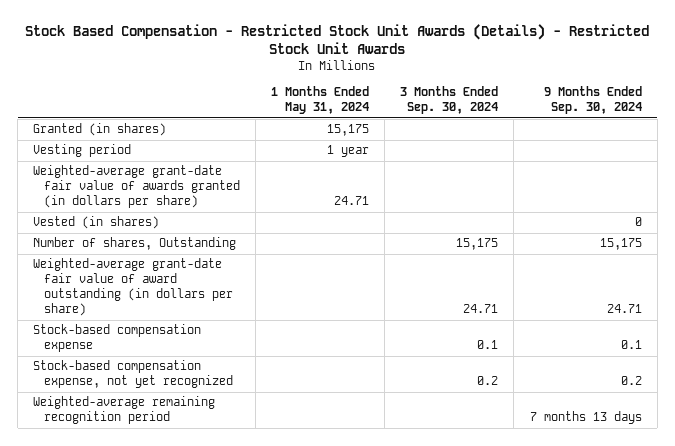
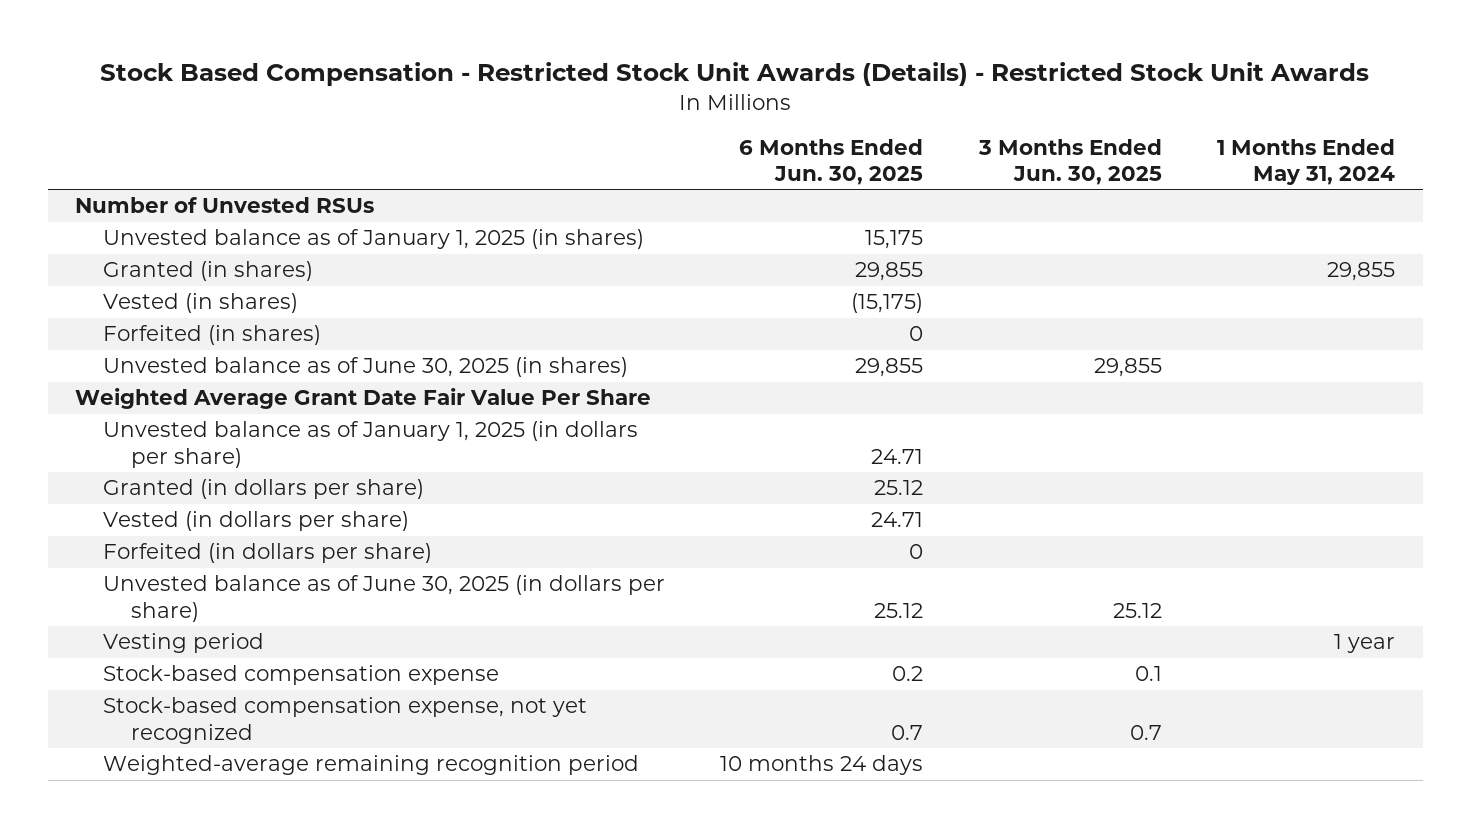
[400,86,499,115] 3 Months Ended Sep. 30, 2024 -> none
[543,86,642,115] 9 Months Ended Sep. 30, 2024 -> none
none -> [739,138,924,185] 6 Months Ended Jun. 30, 2025
none -> [977,138,1162,185] 3 Months Ended Jun. 30, 2025
[33,165,240,209] Weighted-average grant-date fair value of awards granted (in dollars per share) -> none
none -> [75,197,375,214] Number of Unvested RSUs
none -> [103,229,645,250] Unvested balance as of January 1, 2025 (in shares)
[326,124,369,137] 15,175 -> [1327,262,1396,282] 29,855
none -> [103,325,322,346] Forfeited (in shares)
[33,237,237,251] Number of shares, Outstanding -> [103,357,629,378] Unvested balance as of June 30, 2025 (in shares)
none -> [75,388,652,410] Weighted Average Grant Date Fair Value Per Share
[33,258,233,317] Weighted-average grant-date fair value of award outstanding (in dollars per share) -> [103,421,639,468] Unvested balance as of January 1, 2025 (in dollars per share)
none -> [103,479,425,500] Granted (in dollars per share)
none -> [103,511,410,532] Vested (in dollars per share)
none -> [103,543,433,564] Forfeited (in dollars per share)
none -> [103,575,666,622] Unvested balance as of June 30, 2025 (in dollars per share)
[33,144,132,158] Vesting period -> [103,633,265,654] Vesting period

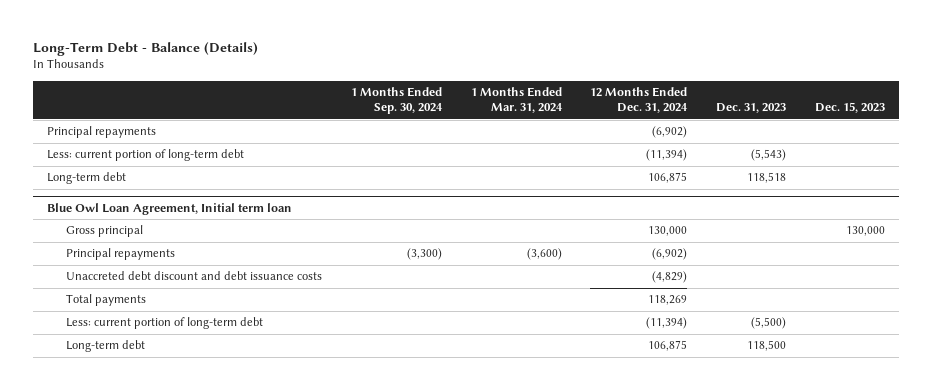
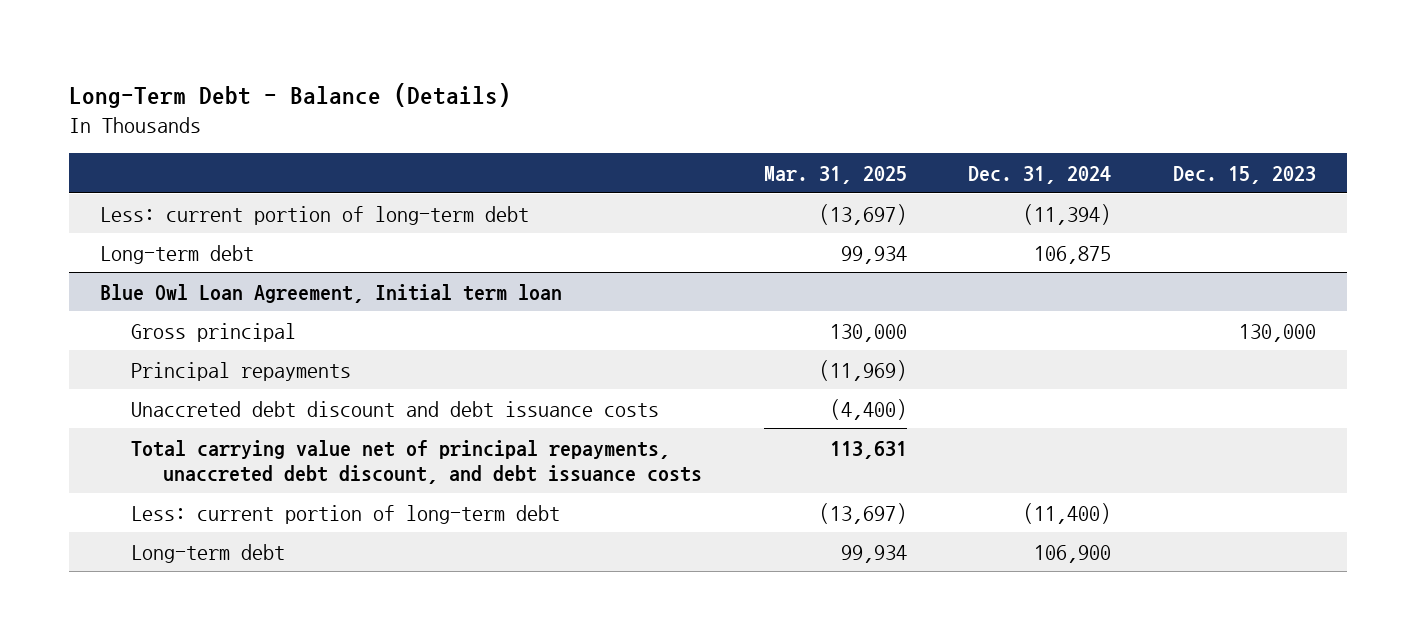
[350,87,443,115] 1 Months Ended Sep. 30, 2024 -> none
[470,87,563,114] 1 Months Ended Mar. 31, 2024 -> none
[590,87,689,114] 12 Months Ended Dec. 31, 2024 -> none
[715,103,786,114] Dec. 31, 2023 -> none
none -> [763,166,907,185] Mar. 31, 2025
none -> [968,166,1112,185] Dec. 31, 2024
[46,126,156,139] Principal repayments -> none
[66,294,147,307] Total payments -> [131,439,702,485] Total carrying value net of principal repayments, unaccreted debt discount, and debt issuance costs

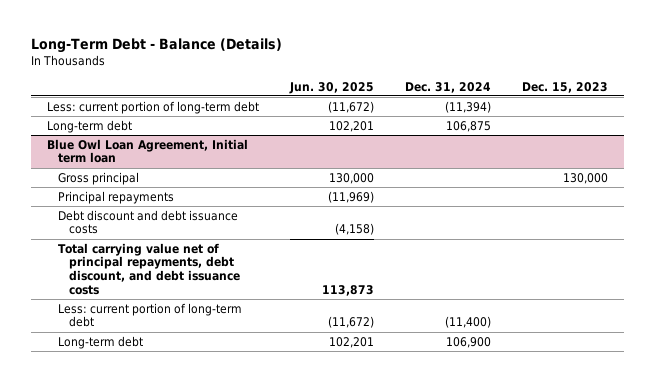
[763,166,907,185] Mar. 31, 2025 -> none
none -> [289,81,375,94] Jun. 30, 2025
[131,400,660,417] Unaccreted debt discount and debt issuance costs -> [58,209,239,235] Debt discount and debt issuance costs
[131,439,702,485] Total carrying value net of principal repayments, unaccreted debt discount, and debt issuance costs -> [58,242,241,296] Total carrying value net of principal repayments, debt discount, and debt issuance costs

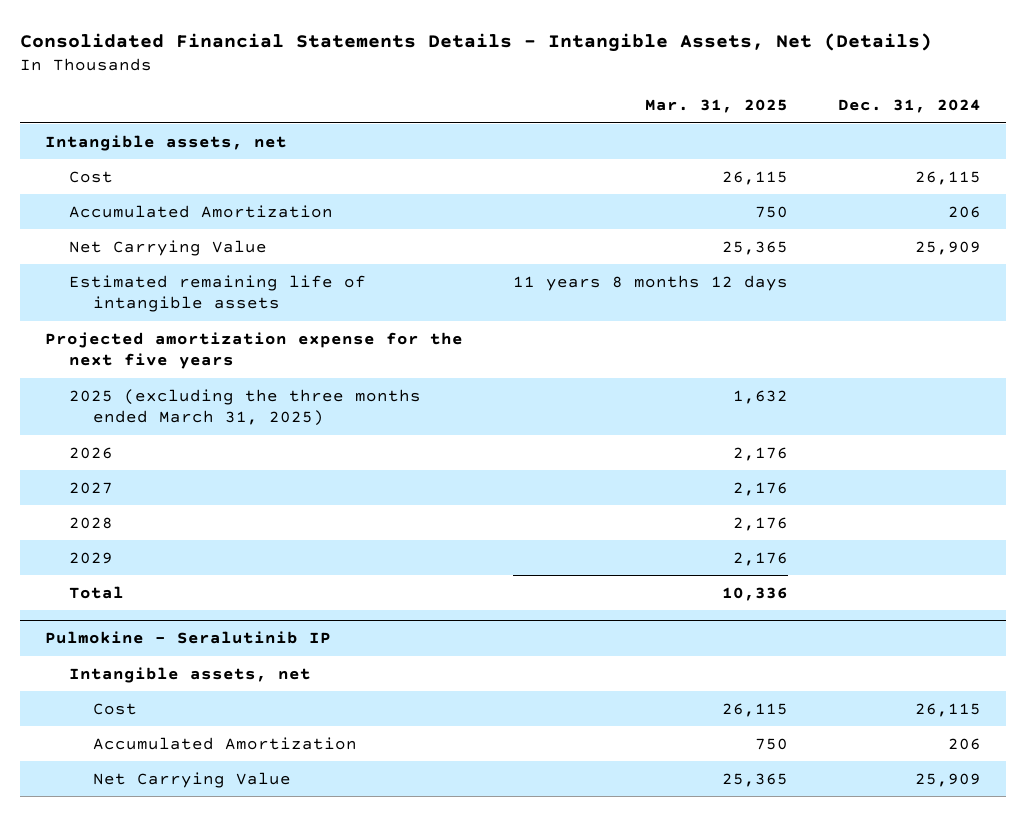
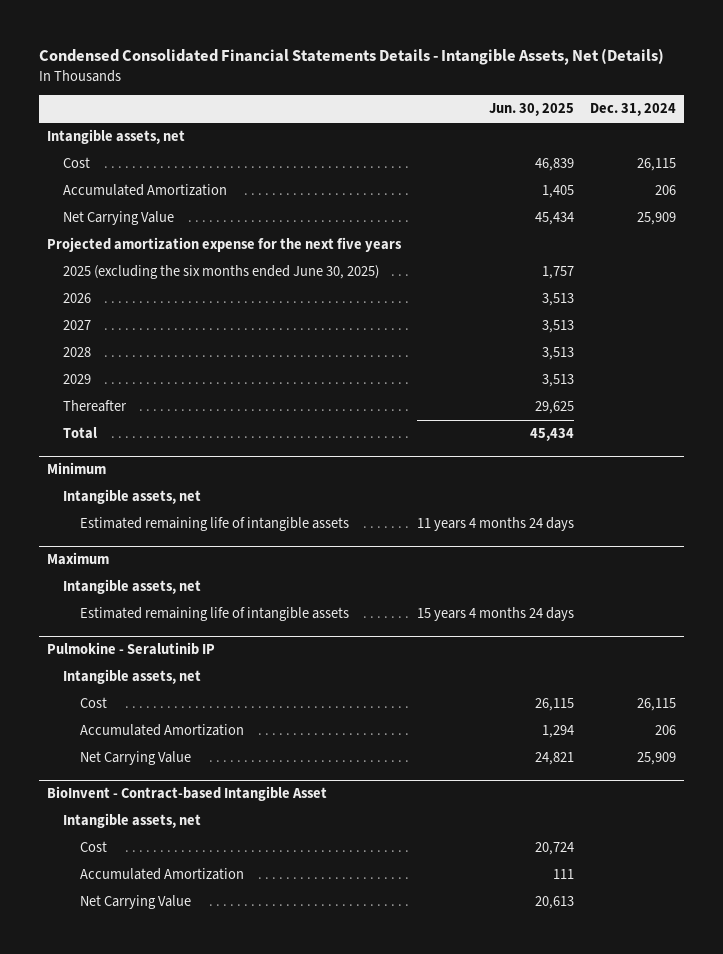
[19,32,932,52] Consolidated Financial Statements Details - Intangible Assets, Net (Details) -> [38,48,664,66] Condensed Consolidated Financial Statements Details - Intangible Assets, Net (Details)
[644,99,788,114] Mar. 31, 2025 -> none
none -> [488,103,574,117] Jun. 30, 2025
[68,274,366,313] Estimated remaining life of intangible assets -> none
[68,388,421,427] 2025 (excluding the three months ended March 31, 2025) -> [63,265,380,280] 2025 (excluding the six months ended June 30, 2025)
none -> [63,400,128,413] Thereafter
none -> [46,462,106,475] Minimum
none -> [63,489,202,505] Intangible assets, net
none -> [79,517,349,532] Estimated remaining life of intangible assets
none -> [46,552,109,566] Maximum
none -> [63,579,202,595] Intangible assets, net
none -> [79,607,349,622] Estimated remaining life of intangible assets
none -> [46,786,327,802] BioInvent - Contract-based Intangible Asset
none -> [63,813,202,829] Intangible assets, net
none -> [79,841,107,853] Cost
none -> [79,868,244,881] Accumulated Amortization
none -> [79,895,191,910] Net Carrying Value

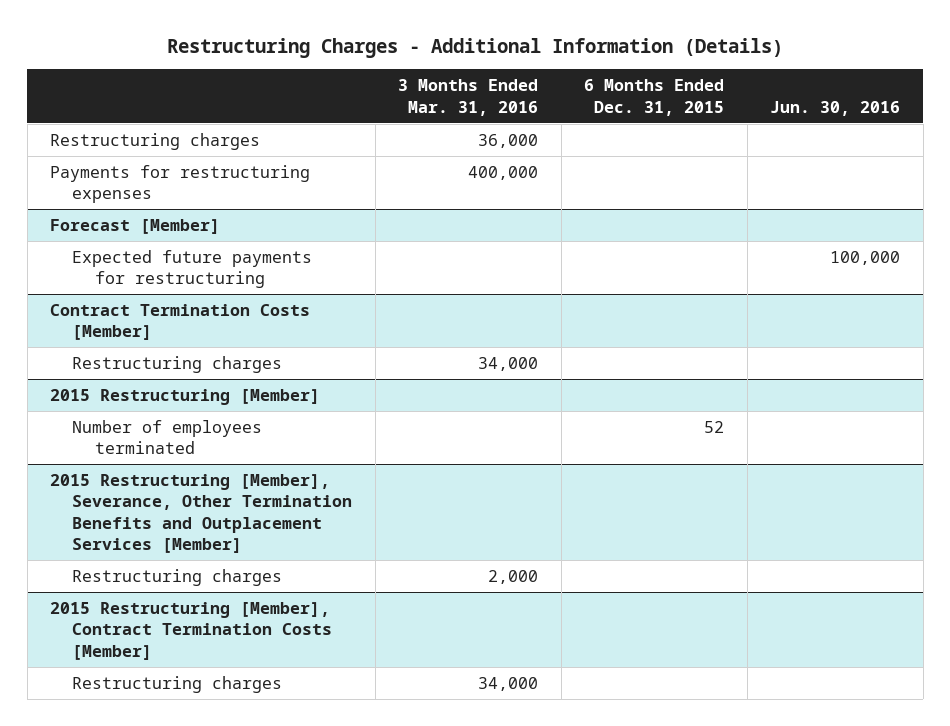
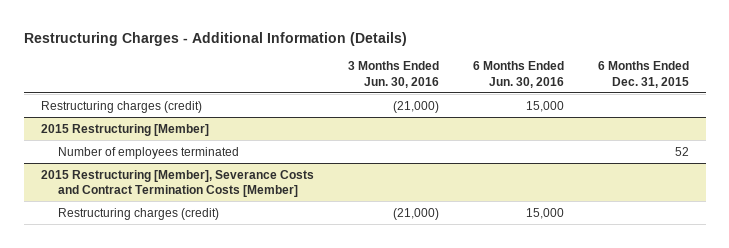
[398,79,539,116] 3 Months Ended Mar. 31, 2016 -> none
[770,100,901,116] Jun. 30, 2016 -> none
none -> [347,61,439,88] 3 Months Ended Jun. 30, 2016
none -> [472,61,564,88] 6 Months Ended Jun. 30, 2016
[50,164,311,204] Payments for restructuring expenses -> none
[50,218,221,234] Forecast [Member] -> none
[72,249,313,289] Expected future payments for restructuring -> none
[50,303,311,341] Contract Termination Costs [Member] -> none
[72,355,283,373] Restructuring charges -> none
[50,132,261,150] Restructuring charges -> [40,100,202,113] Restructuring charges (credit)
[50,473,353,553] 2015 Restructuring [Member], Severance, Other Termination Benefits and Outplacement Services [Member] -> none
[72,568,283,586] Restructuring charges -> none
[50,601,333,660] 2015 Restructuring [Member], Contract Termination Costs [Member] -> [40,169,314,197] 2015 Restructuring [Member], Severance Costs and Contract Termination Costs [Member]
[72,675,283,693] Restructuring charges -> [57,207,219,220] Restructuring charges (credit)

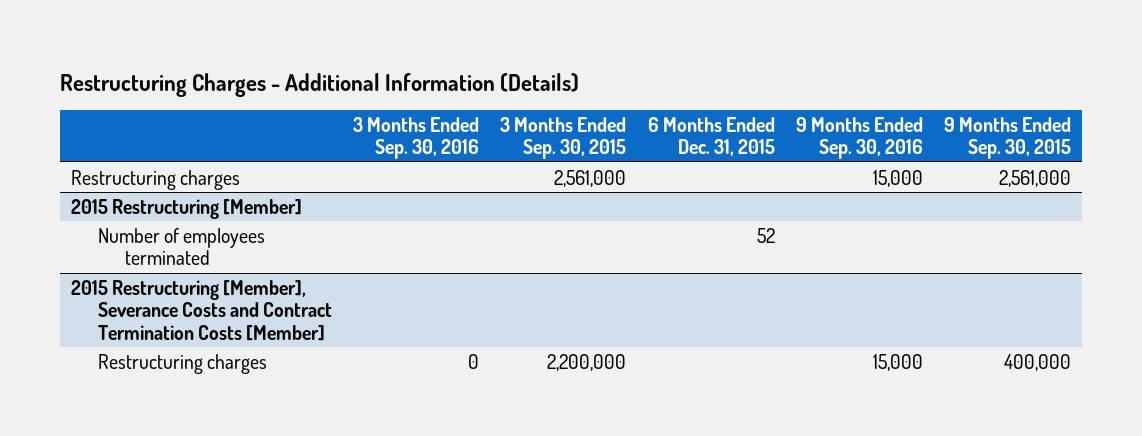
[347,61,439,88] 3 Months Ended Jun. 30, 2016 -> none
[472,61,564,88] 6 Months Ended Jun. 30, 2016 -> none
none -> [353,116,480,160] 3 Months Ended Sep. 30, 2016
none -> [500,116,627,160] 3 Months Ended Sep. 30, 2015
none -> [795,116,923,160] 9 Months Ended Sep. 30, 2016
none -> [944,116,1072,160] 9 Months Ended Sep. 30, 2015
[40,100,202,113] Restructuring charges (credit) -> [71,169,241,190] Restructuring charges
[57,207,219,220] Restructuring charges (credit) -> [97,353,267,374] Restructuring charges

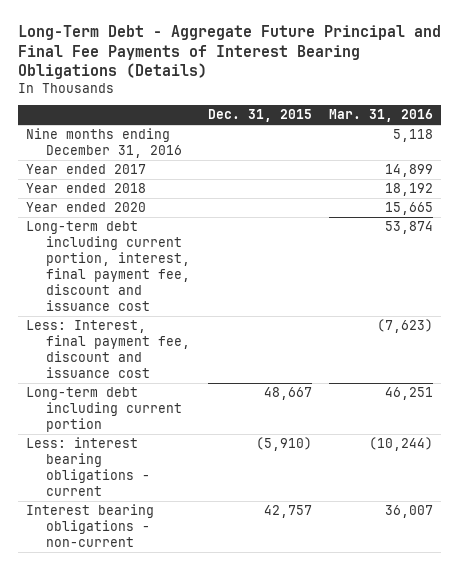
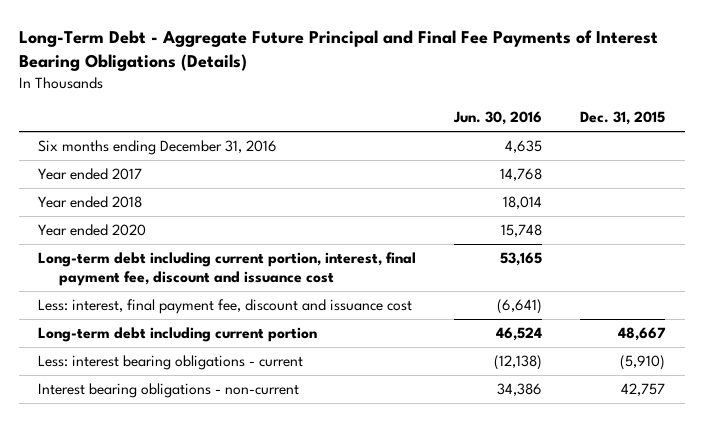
[328,109,433,123] Mar. 31, 2016 -> none
none -> [453,111,543,126] Jun. 30, 2016
[26,128,183,159] Nine months ending December 31, 2016 -> [37,140,277,156] Six months ending December 31, 2016
[26,320,191,378] Less: Interest, final payment fee, discount and issuance cost -> [37,299,412,315] Less: interest, final payment fee, discount and issuance cost

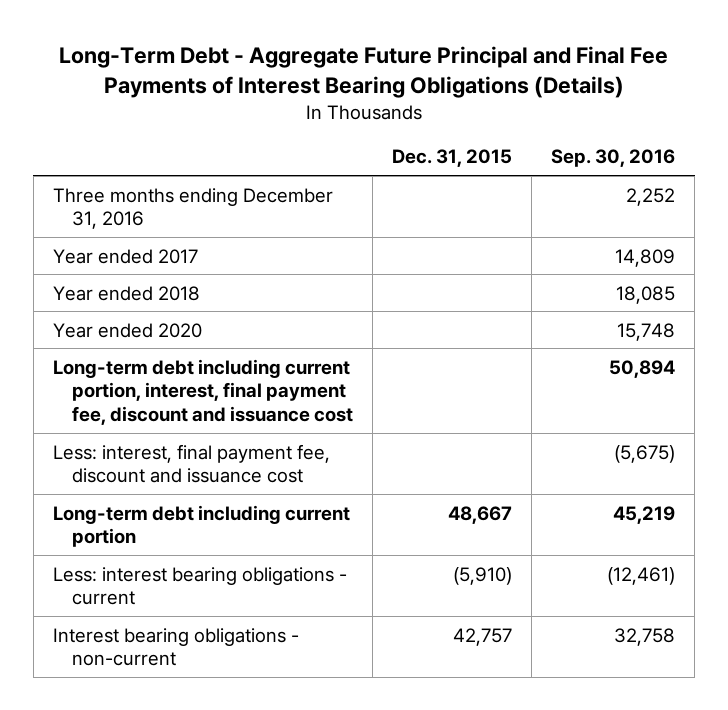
[453,111,543,126] Jun. 30, 2016 -> none
none -> [551,149,676,168] Sep. 30, 2016
[37,140,277,156] Six months ending December 31, 2016 -> [52,187,333,230] Three months ending December 31, 2016

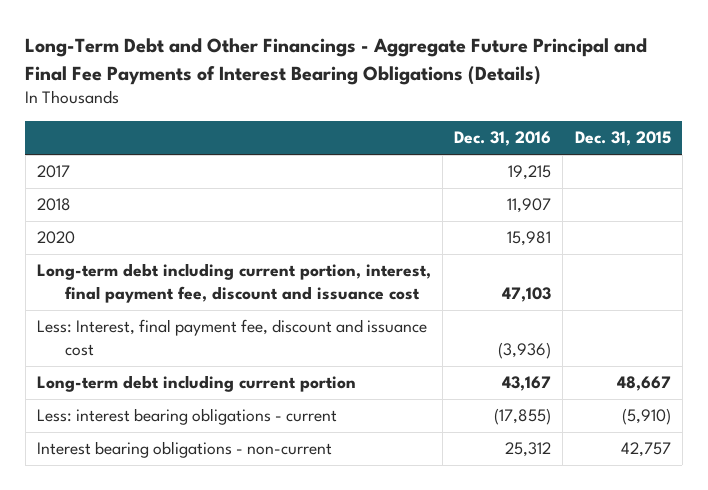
[58,45,668,98] Long-Term Debt - Aggregate Future Principal and Final Fee Payments of Interest Bearing Obligations (Details) -> [25,38,648,85] Long-Term Debt and Other Financings - Aggregate Future Principal and Final Fee Payments of Interest Bearing Obligations (Details)
[551,149,676,168] Sep. 30, 2016 -> none
none -> [454,131,552,147] Dec. 31, 2016
[52,187,333,230] Three months ending December 31, 2016 -> none
[52,248,198,264] Year ended 2017 -> [36,165,70,179] 2017
[52,285,200,301] Year ended 2018 -> [36,198,71,212] 2018
[52,322,202,338] Year ended 2020 -> [36,231,75,245] 2020
[52,443,330,484] Less: interest, final payment fee, discount and issuance cost -> [36,319,427,356] Less: Interest, final payment fee, discount and issuance cost

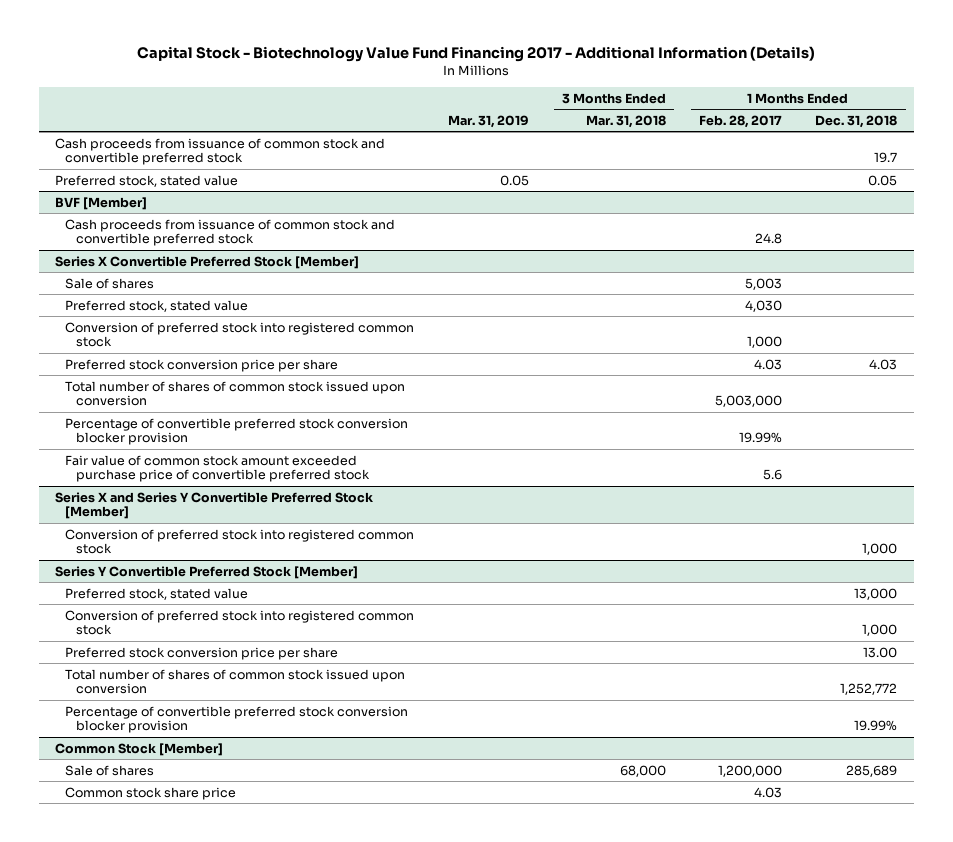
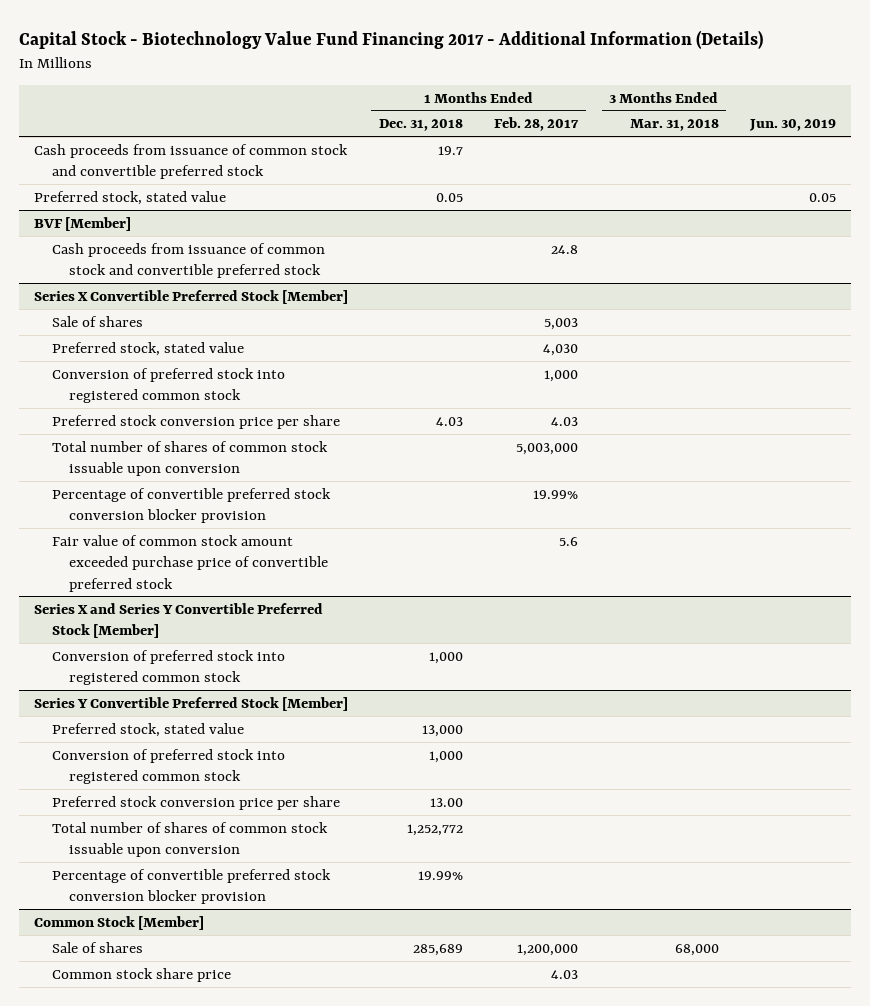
[447,114,529,128] Mar. 31, 2019 -> none
none -> [748,119,836,132] Jun. 30, 2019
[65,380,406,407] Total number of shares of common stock issued upon conversion -> [51,440,328,477] Total number of shares of common stock issuable upon conversion
[65,668,406,695] Total number of shares of common stock issued upon conversion -> [51,821,328,858] Total number of shares of common stock issuable upon conversion

